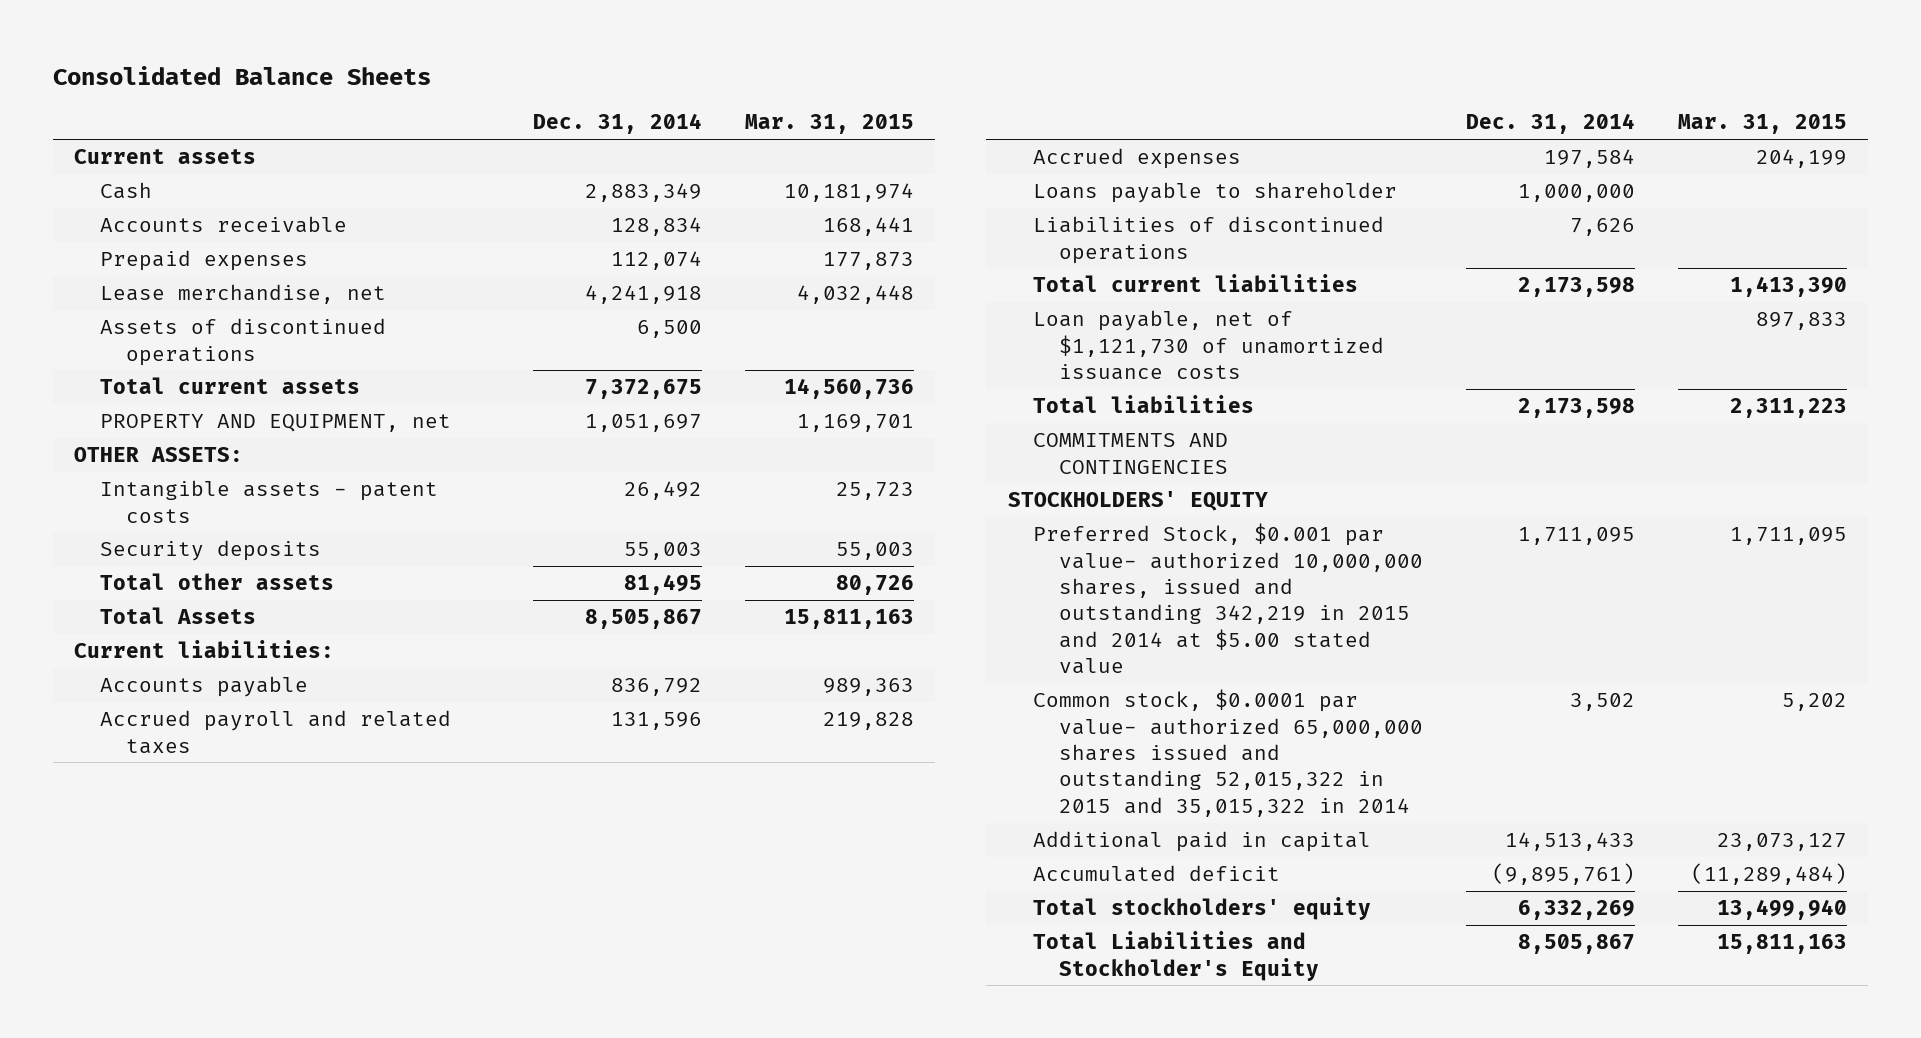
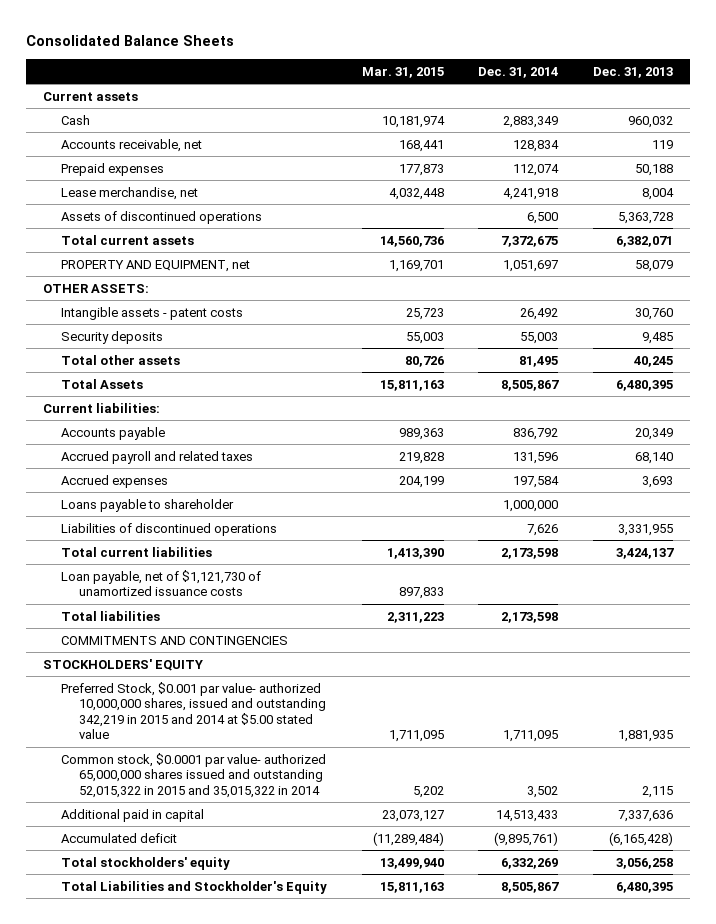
none -> [592,66,673,78] Dec. 31, 2013
[100,216,348,234] Accounts receivable -> [61,138,203,152] Accounts receivable, net

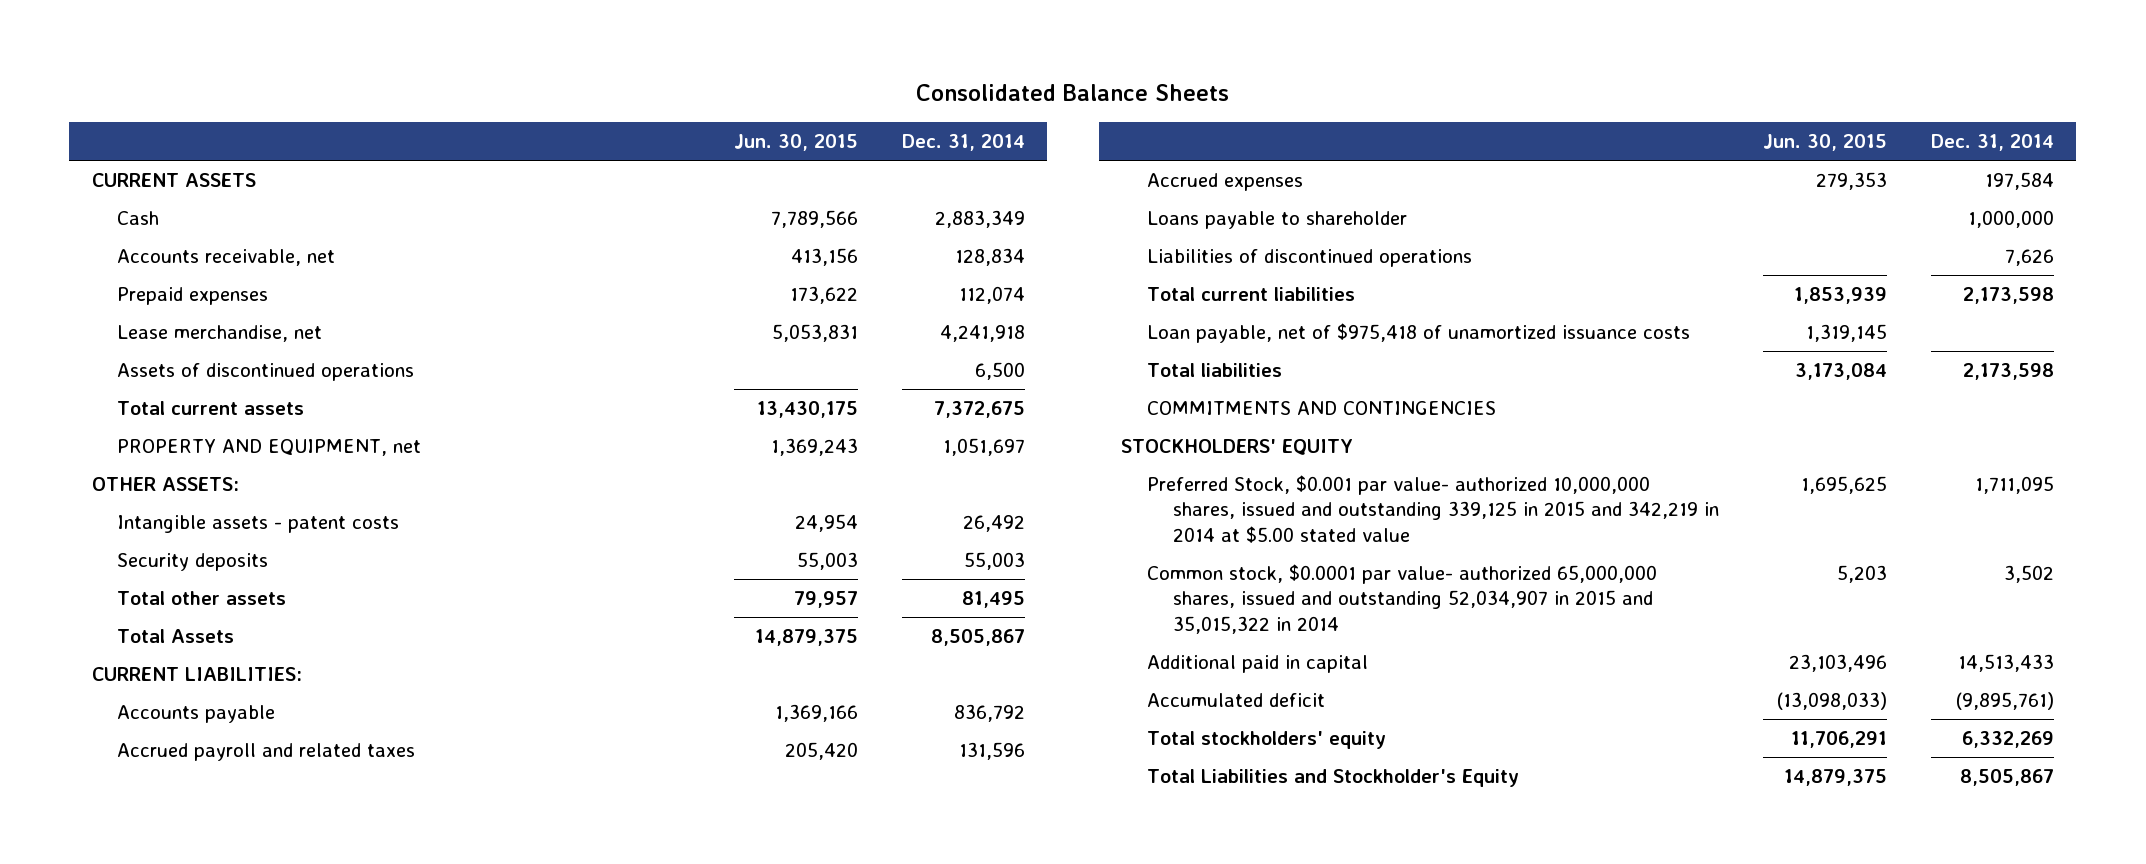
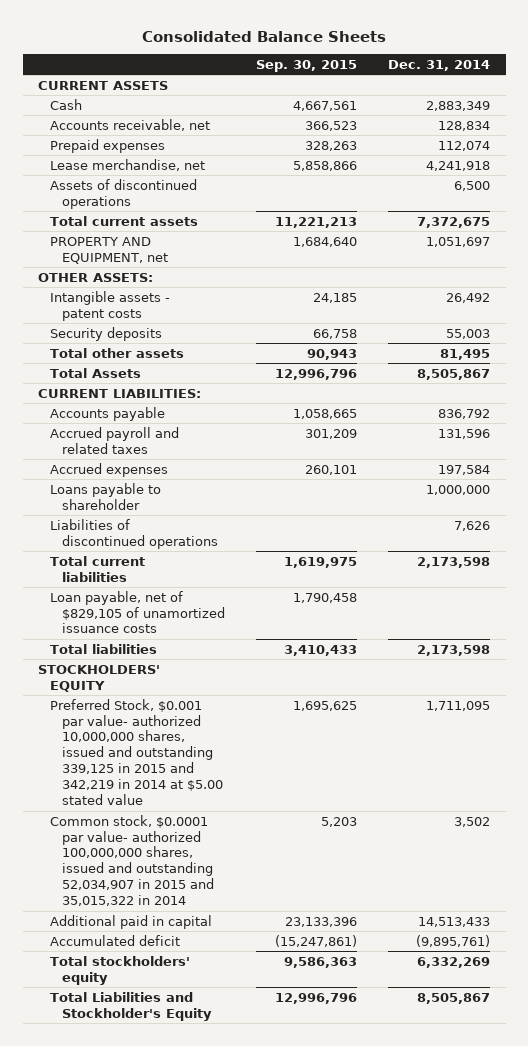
[733,134,858,152] Jun. 30, 2015 -> none
none -> [255,59,357,72] Sep. 30, 2015
[1146,323,1690,344] Loan payable, net of $975,418 of unamortized issuance costs -> [49,590,225,634] Loan payable, net of $829,105 of unamortized issuance costs
[1146,401,1496,416] COMMITMENTS AND CONTINGENCIES -> none
[1146,564,1657,634] Common stock, $0.0001 par value- authorized 65,000,000 shares, issued and outstanding 52,034,907 in 2015 and 35,015,322 in 2014 -> [49,814,214,907] Common stock, $0.0001 par value- authorized 100,000,000 shares, issued and outstanding 52,034,907 in 2015 and 35,015,322 in 2014

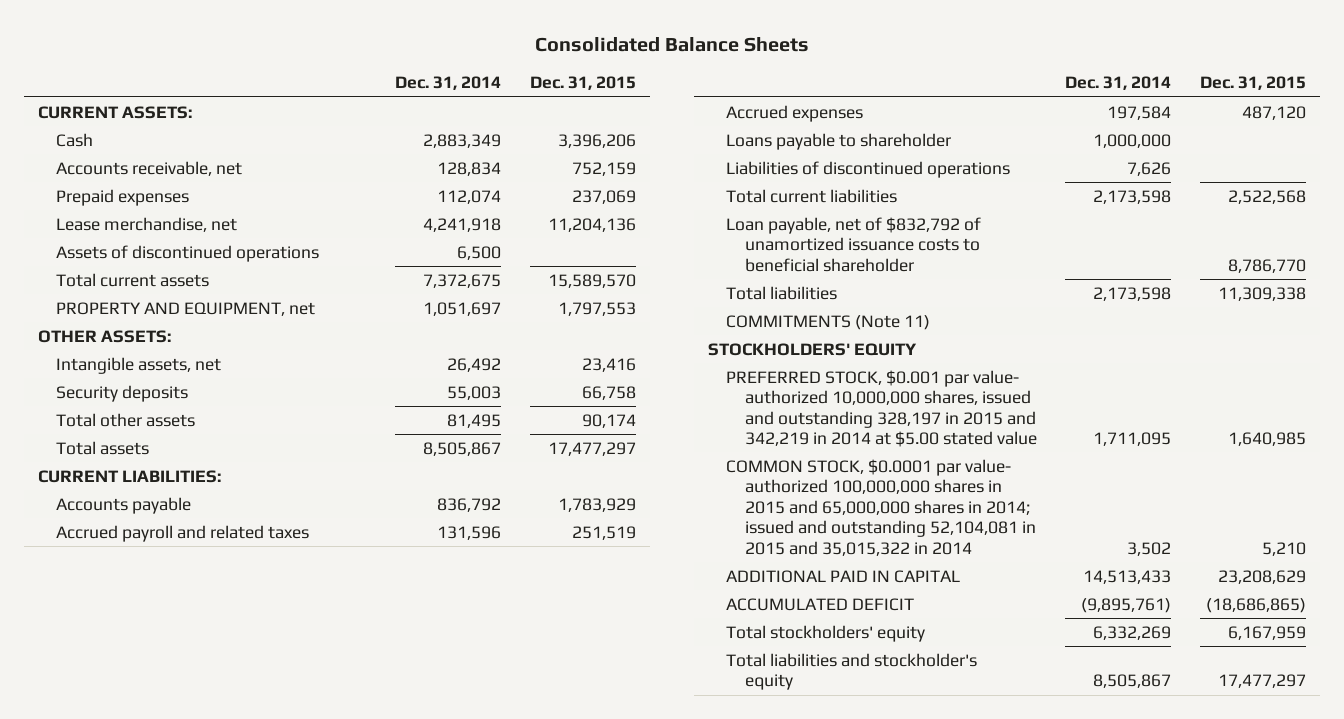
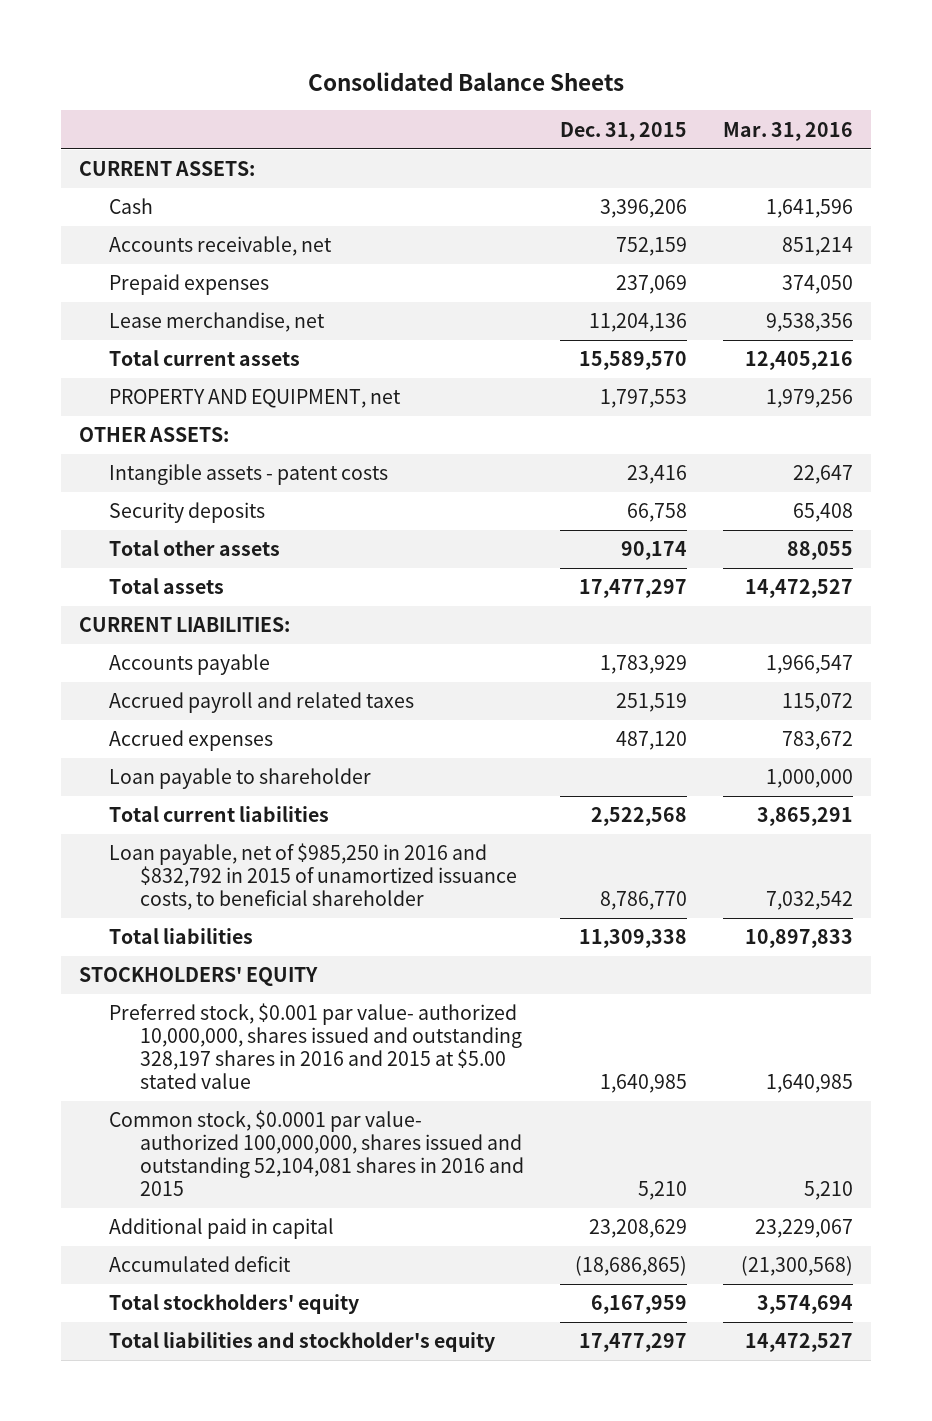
[395,76,502,91] Dec. 31, 2014 -> none
none -> [722,121,853,141] Mar. 31, 2016
[56,244,320,262] Assets of discontinued operations -> none
[56,356,222,374] Intangible assets, net -> [109,464,389,486] Intangible assets - patent costs
[726,160,1011,178] Liabilities of discontinued operations -> none
[726,132,952,150] Loans payable to shareholder -> [109,768,372,790] Loan payable to shareholder
[726,216,982,272] Loan payable, net of $832,792 of unamortized issuance costs to beneficial shareholder -> [109,843,517,911] Loan payable, net of $985,250 in 2016 and $832,792 in 2015 of unamortized issuance costs, to beneficial shareholder
[726,314,931,330] COMMITMENTS (Note 11) -> none
[726,369,1037,448] PREFERRED STOCK, $0.001 par value- authorized 10,000,000 shares, issued and outstanding 328,197 in 2015 and 342,219 in 2014 at $5.00 stated value -> [109,1003,522,1089] Preferred stock, $0.001 par value- authorized 10,000,000, shares issued and outstanding 328,197 shares in 2016 and 2015 at $5.00 stated value
[726,458,1036,556] COMMON STOCK, $0.0001 par value- authorized 100,000,000 shares in 2015 and 65,000,000 shares in 2014; issued and outstanding 52,104,081 in 2015 and 35,015,322 in 2014 -> [109,1110,524,1196] Common stock, $0.0001 par value- authorized 100,000,000, shares issued and outstanding 52,104,081 shares in 2016 and 2015
[726,569,961,583] ADDITIONAL PAID IN CAPITAL -> [109,1218,335,1240] Additional paid in capital
[726,597,915,611] ACCUMULATED DEFICIT -> [109,1256,292,1273] Accumulated deficit

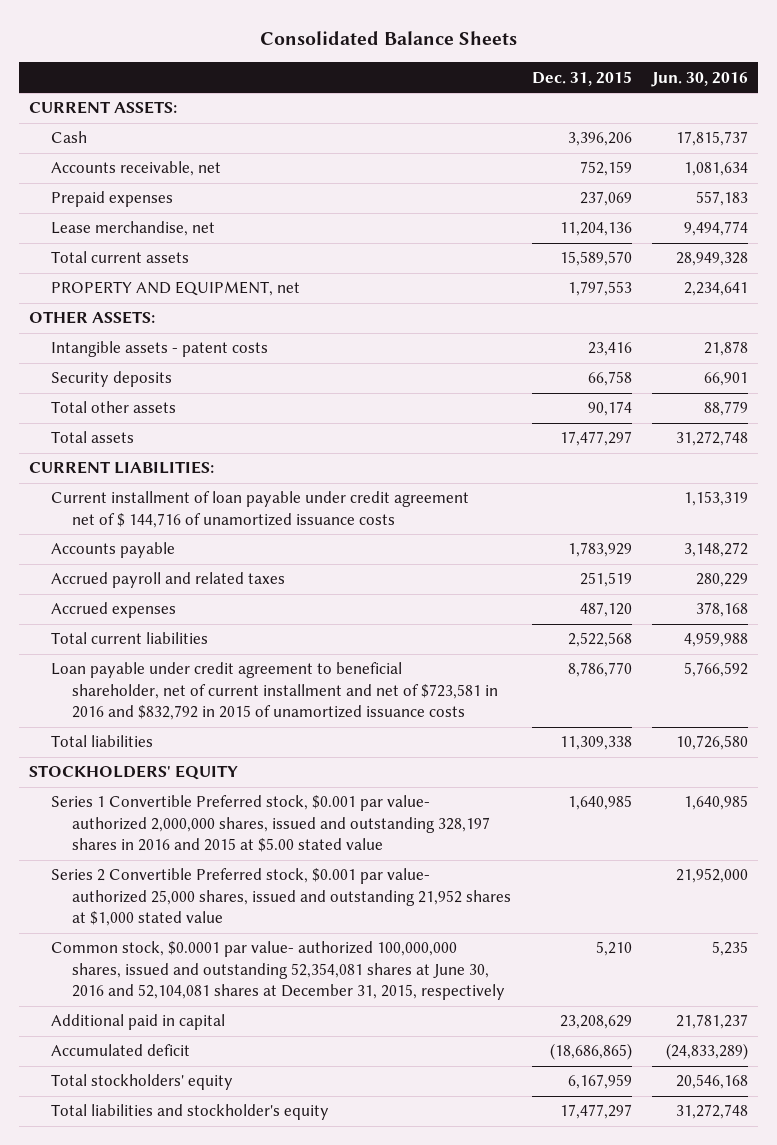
[722,121,853,141] Mar. 31, 2016 -> none
none -> [650,71,748,87] Jun. 30, 2016
none -> [50,491,469,528] Current installment of loan payable under credit agreement net of $ 144,716 of unamortized issuance costs
[109,768,372,790] Loan payable to shareholder -> none
[109,843,517,911] Loan payable, net of $985,250 in 2016 and $832,792 in 2015 of unamortized issuance costs, to beneficial shareholder -> [50,662,499,721] Loan payable under credit agreement to beneficial shareholder, net of current installment and net of $723,581 in 2016 and $832,792 in 2015 of unamortized issuance costs
[109,1003,522,1089] Preferred stock, $0.001 par value- authorized 10,000,000, shares issued and outstanding 328,197 shares in 2016 and 2015 at $5.00 stated value -> [50,795,491,853] Series 1 Convertible Preferred stock, $0.001 par value- authorized 2,000,000 shares, issued and outstanding 328,197 shares in 2016 and 2015 at $5.00 stated value
none -> [50,868,512,927] Series 2 Convertible Preferred stock, $0.001 par value- authorized 25,000 shares, issued and outstanding 21,952 shares at $1,000 stated value
[109,1110,524,1196] Common stock, $0.0001 par value- authorized 100,000,000, shares issued and outstanding 52,104,081 shares in 2016 and 2015 -> [50,941,506,1001] Common stock, $0.0001 par value- authorized 100,000,000 shares, issued and outstanding 52,354,081 shares at June 30, 2016 and 52,104,081 shares at December 31, 2015, respectively

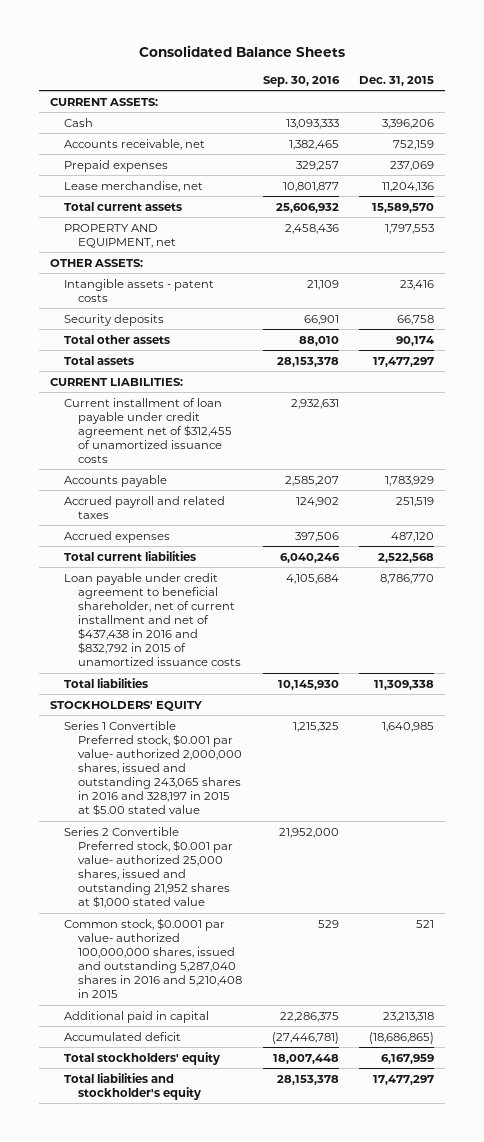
[650,71,748,87] Jun. 30, 2016 -> none
none -> [262,75,340,87] Sep. 30, 2016
[50,491,469,528] Current installment of loan payable under credit agreement net of $ 144,716 of unamortized issuance costs -> [63,397,232,464] Current installment of loan payable under credit agreement net of $312,455 of unamortized issuance costs
[50,662,499,721] Loan payable under credit agreement to beneficial shareholder, net of current installment and net of $723,581 in 2016 and $832,792 in 2015 of unamortized issuance costs -> [63,572,241,667] Loan payable under credit agreement to beneficial shareholder, net of current installment and net of $437,438 in 2016 and $832,792 in 2015 of unamortized issuance costs
[50,795,491,853] Series 1 Convertible Preferred stock, $0.001 par value- authorized 2,000,000 shares, issued and outstanding 328,197 shares in 2016 and 2015 at $5.00 stated value -> [63,720,242,817] Series 1 Convertible Preferred stock, $0.001 par value- authorized 2,000,000 shares, issued and outstanding 243,065 shares in 2016 and 328,197 in 2015 at $5.00 stated value
[50,941,506,1001] Common stock, $0.0001 par value- authorized 100,000,000 shares, issued and outstanding 52,354,081 shares at June 30, 2016 and 52,104,081 shares at December 31, 2015, respectively -> [63,917,242,999] Common stock, $0.0001 par value- authorized 100,000,000 shares, issued and outstanding 5,287,040 shares in 2016 and 5,210,408 in 2015
[595,941,632,957] 5,210 -> [416,919,435,928] 521
[559,1015,632,1030] 23,208,629 -> [383,1011,435,1022] 23,213,318

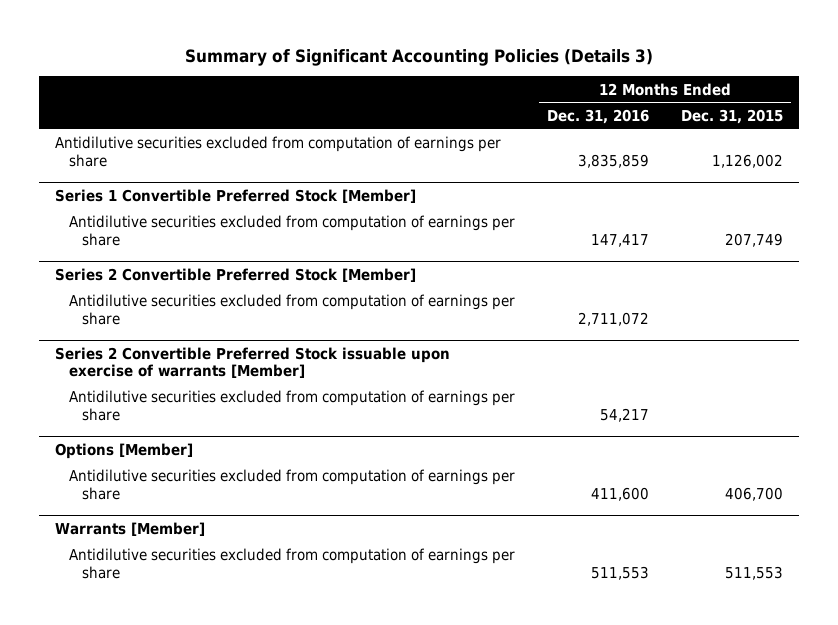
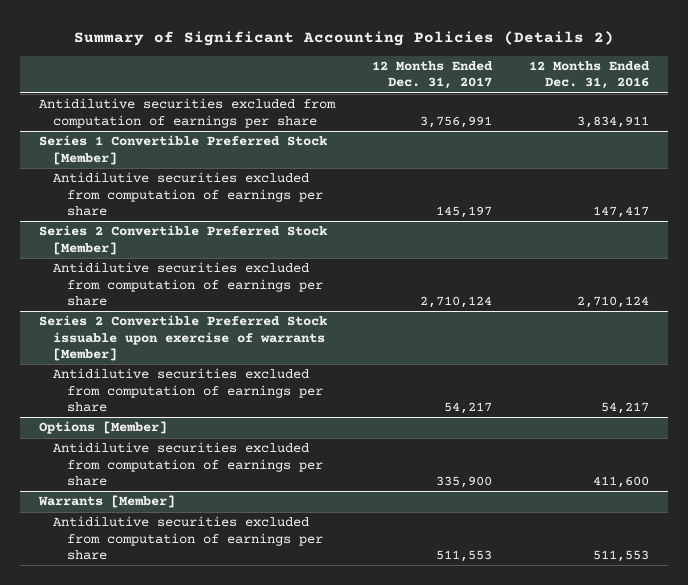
[185,48,654,66] Summary of Significant Accounting Policies (Details 3) -> [73,30,614,46] Summary of Significant Accounting Policies (Details 2)
[680,109,783,125] Dec. 31, 2015 -> none
none -> [371,61,493,90] 12 Months Ended Dec. 31, 2017
[577,153,649,168] 3,835,859 -> [577,115,650,128] 3,834,911
[577,311,649,326] 2,711,072 -> [577,296,650,309] 2,710,124

